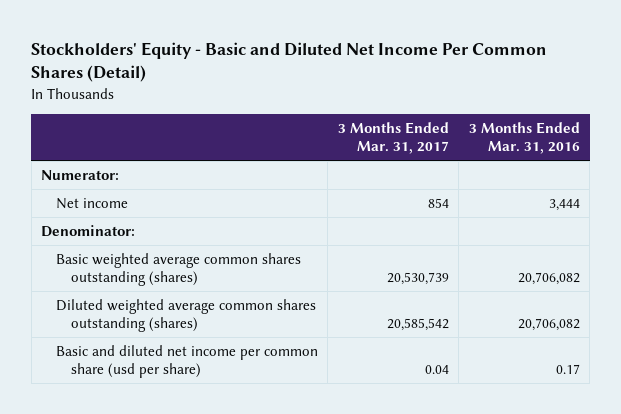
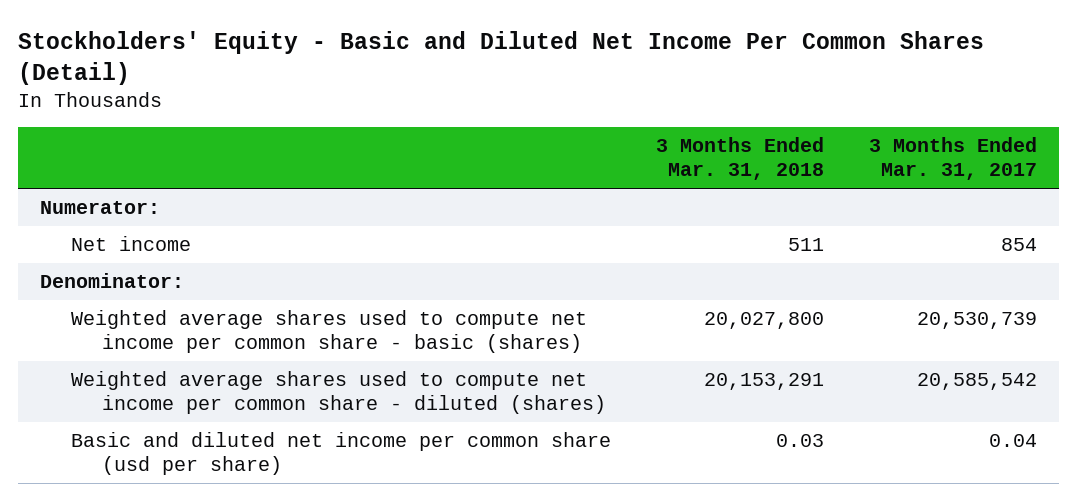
[468,122,580,155] 3 Months Ended Mar. 31, 2016 -> none
none -> [655,137,824,181] 3 Months Ended Mar. 31, 2018
[55,252,301,287] Basic weighted average common shares outstanding (shares) -> [70,310,587,354] Weighted average shares used to compute net income per common share - basic (shares)
[55,298,316,333] Diluted weighted average common shares outstanding (shares) -> [70,371,606,415] Weighted average shares used to compute net income per common share - diluted (shares)

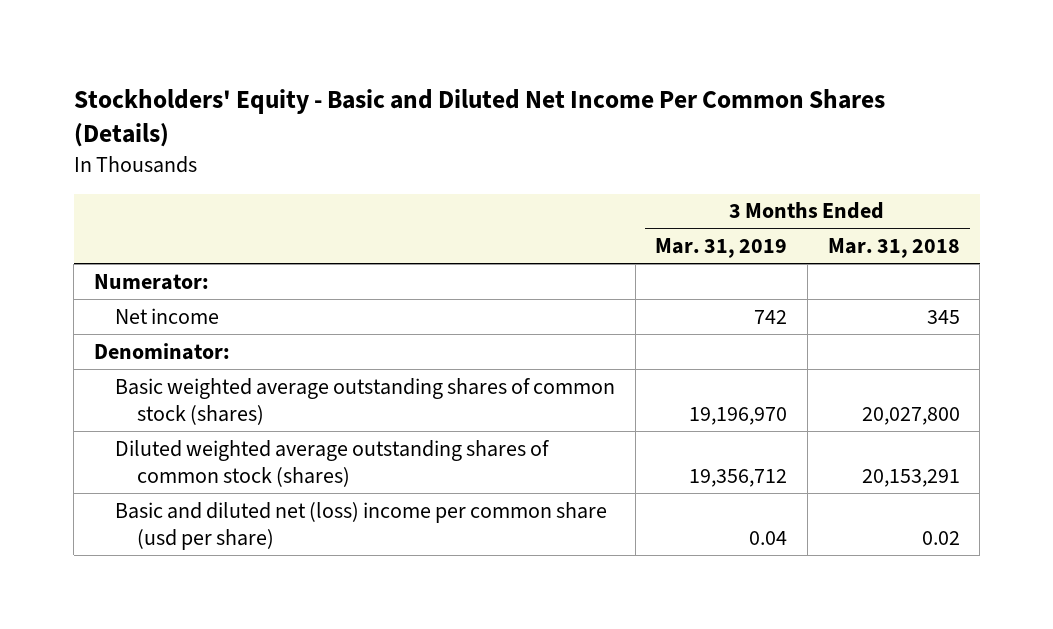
[17,30,984,85] Stockholders' Equity - Basic and Diluted Net Income Per Common Shares (Detail) -> [73,88,885,148] Stockholders' Equity - Basic and Diluted Net Income Per Common Shares (Details)
[868,137,1037,181] 3 Months Ended Mar. 31, 2017 -> none
none -> [655,238,788,259] Mar. 31, 2019
[787,238,824,252] 511 -> [926,309,960,324] 345
[70,310,587,354] Weighted average shares used to compute net income per common share - basic (shares) -> [115,377,616,426] Basic weighted average outstanding shares of common stock (shares)
[70,371,606,415] Weighted average shares used to compute net income per common share - diluted (shares) -> [115,439,551,488] Diluted weighted average outstanding shares of common stock (shares)
[70,432,611,476] Basic and diluted net income per common share (usd per share) -> [115,501,608,551] Basic and diluted net (loss) income per common share (usd per share)
[775,434,824,448] 0.03 -> [921,531,960,546] 0.02

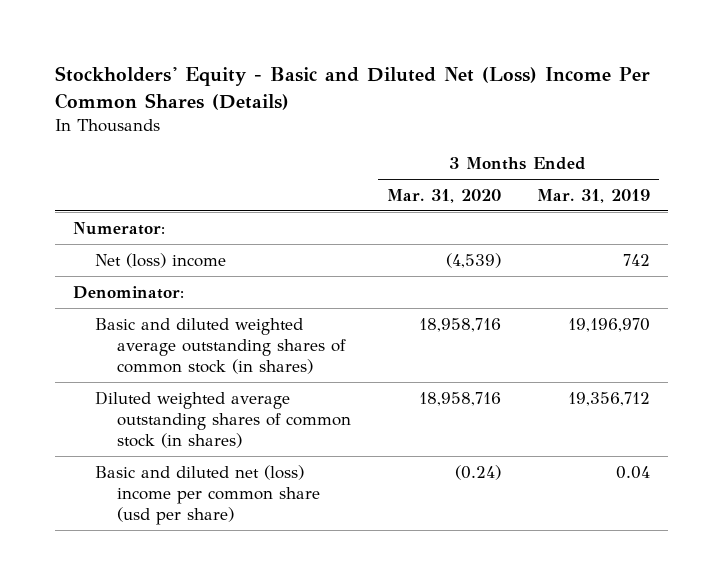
[73,88,885,148] Stockholders' Equity - Basic and Diluted Net Income Per Common Shares (Details) -> [54,66,650,110] Stockholders' Equity - Basic and Diluted Net (Loss) Income Per Common Shares (Details)
[827,238,960,259] Mar. 31, 2018 -> none
none -> [386,189,501,204] Mar. 31, 2020
[115,307,220,324] Net income -> [94,252,226,268] Net (loss) income
[115,377,616,426] Basic weighted average outstanding shares of common stock (shares) -> [94,317,346,375] Basic and diluted weighted average outstanding shares of common stock (in shares)
[115,439,551,488] Diluted weighted average outstanding shares of common stock (shares) -> [94,390,351,449] Diluted weighted average outstanding shares of common stock (in shares)

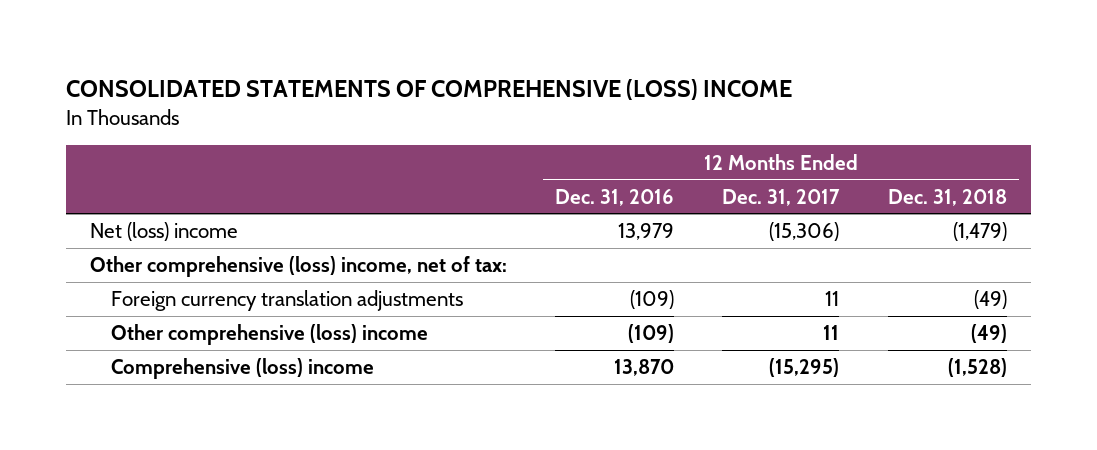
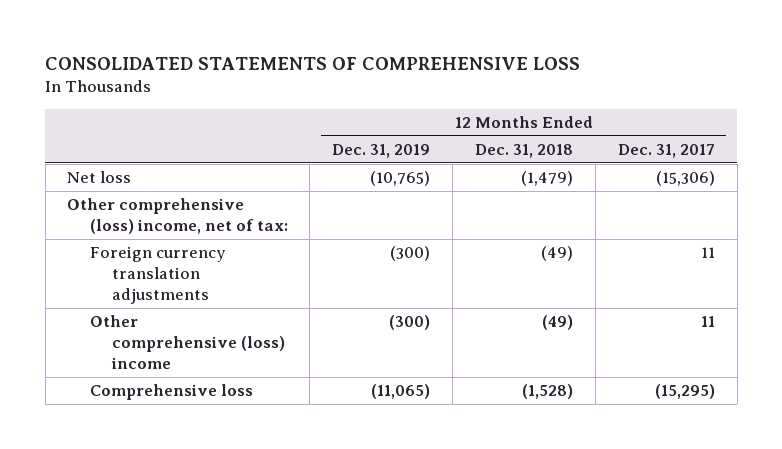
[65,79,792,101] CONSOLIDATED STATEMENTS OF COMPREHENSIVE (LOSS) INCOME -> [45,57,581,71] CONSOLIDATED STATEMENTS OF COMPREHENSIVE LOSS
[555,188,675,206] Dec. 31, 2016 -> none
none -> [332,143,431,158] Dec. 31, 2019
[89,222,238,242] Net (loss) income -> [67,171,132,184] Net loss
[111,358,375,380] Comprehensive (loss) income -> [89,384,253,401] Comprehensive loss

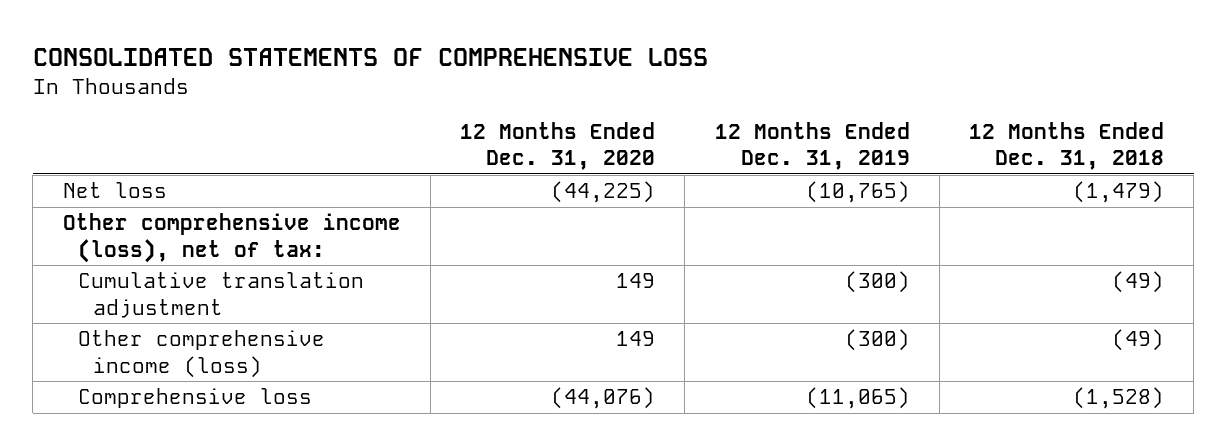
[617,143,715,158] Dec. 31, 2017 -> none
none -> [460,122,656,171] 12 Months Ended Dec. 31, 2020
[67,198,288,234] Other comprehensive (loss) income, net of tax: -> [62,213,401,263] Other comprehensive income (loss), net of tax:
[89,246,226,304] Foreign currency translation adjustments -> [77,272,364,318] Cumulative translation adjustment
[89,315,285,369] Other comprehensive (loss) income -> [77,330,325,378] Other comprehensive income (loss)

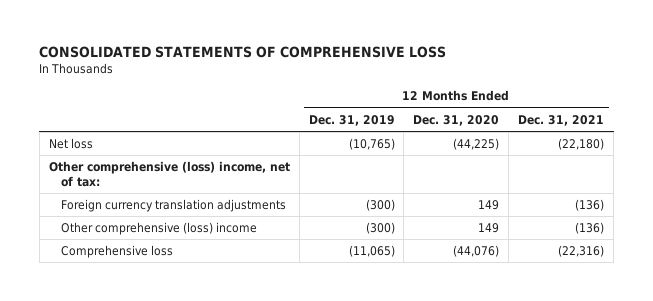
[969,122,1165,171] 12 Months Ended Dec. 31, 2018 -> none
none -> [518,114,605,126] Dec. 31, 2021
[62,213,401,263] Other comprehensive income (loss), net of tax: -> [48,160,290,187] Other comprehensive (loss) income, net of tax:
[77,272,364,318] Cumulative translation adjustment -> [61,198,287,212] Foreign currency translation adjustments
[77,330,325,378] Other comprehensive income (loss) -> [61,221,258,235] Other comprehensive (loss) income

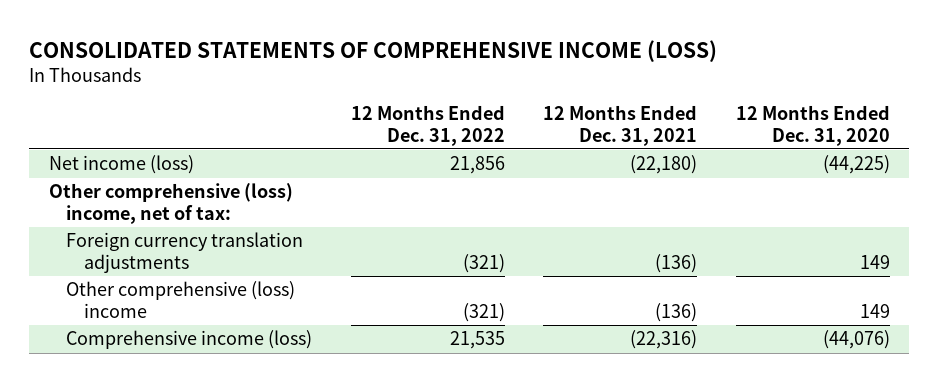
[39,46,447,59] CONSOLIDATED STATEMENTS OF COMPREHENSIVE LOSS -> [29,39,718,62] CONSOLIDATED STATEMENTS OF COMPREHENSIVE INCOME (LOSS)
[308,114,395,126] Dec. 31, 2019 -> none
none -> [350,105,505,146] 12 Months Ended Dec. 31, 2022
[48,137,93,149] Net loss -> [48,155,194,175] Net income (loss)
[61,244,174,258] Comprehensive loss -> [66,330,313,350] Comprehensive income (loss)

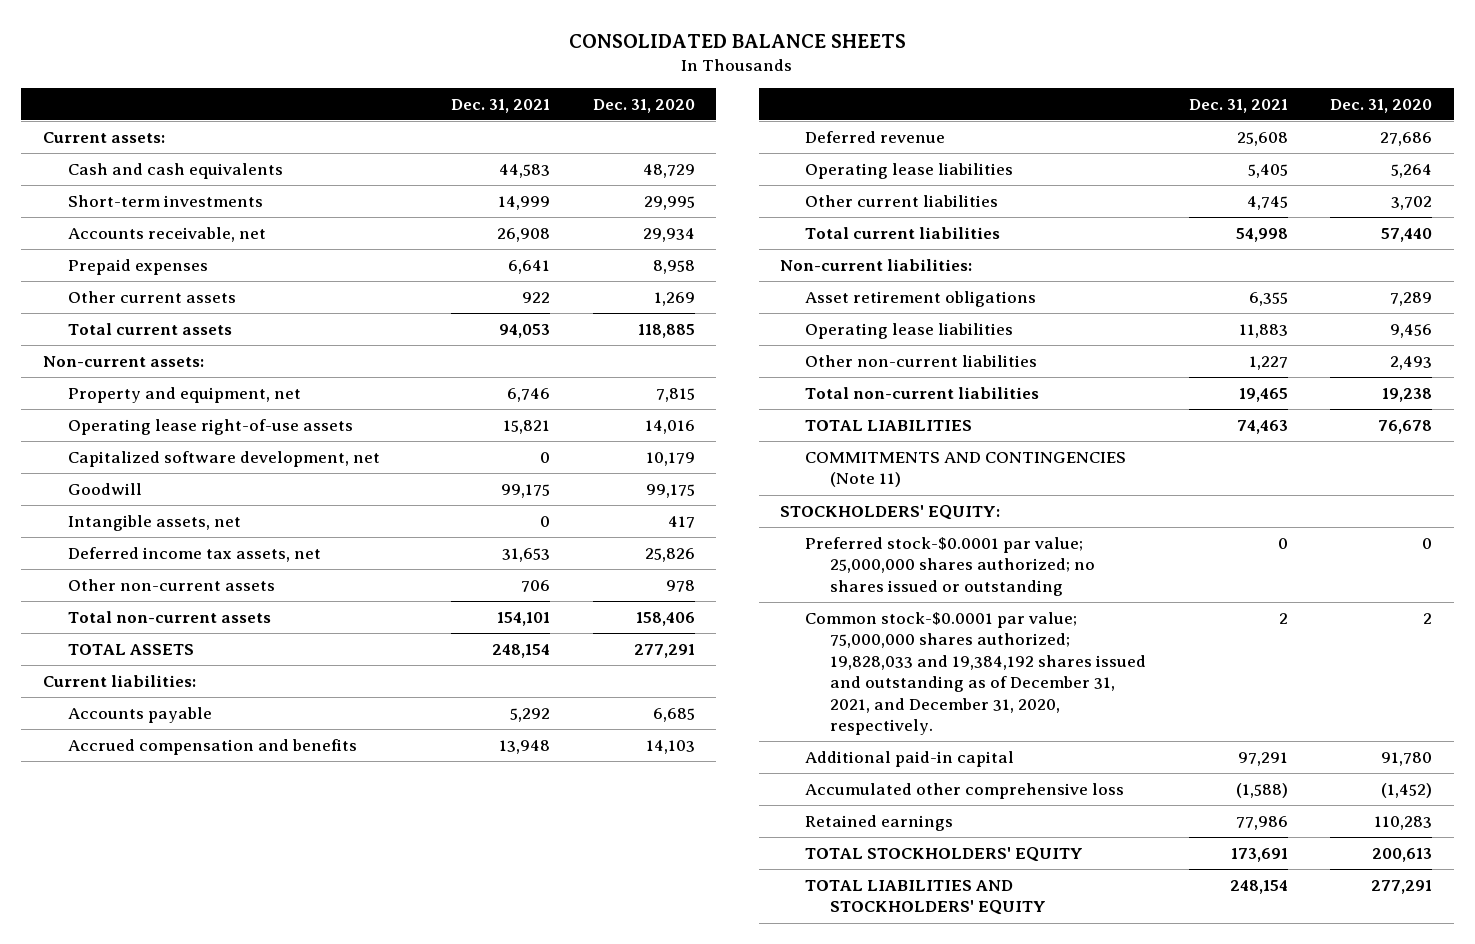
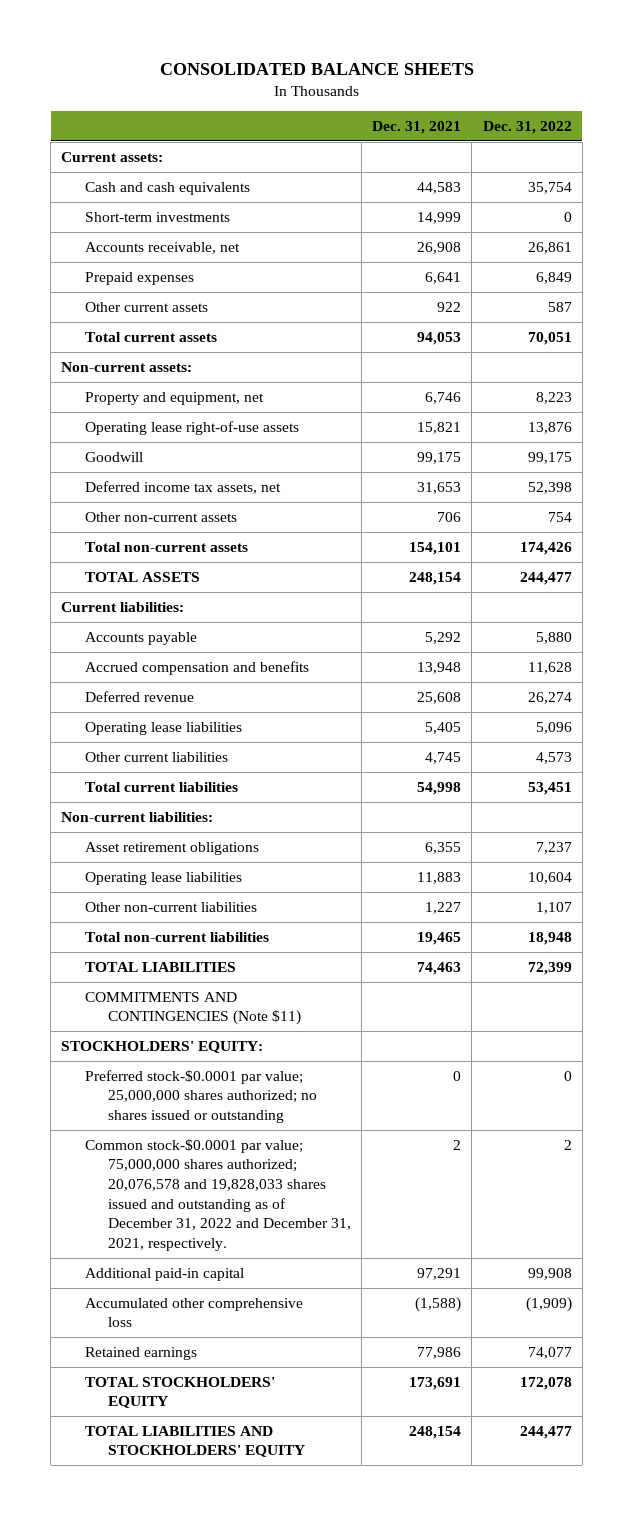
[592,98,695,113] Dec. 31, 2020 -> none
none -> [482,121,572,135] Dec. 31, 2022
[67,451,380,468] Capitalized software development, net -> none
[67,515,241,532] Intangible assets, net -> none
[804,452,1126,488] COMMITMENTS AND CONTINGENCIES (Note 11) -> [84,991,301,1026] COMMITMENTS AND CONTINGENCIES (Note $11)
[804,612,1146,735] Common stock-$0.0001 par value; 75,000,000 shares authorized; 19,828,033 and 19,384,192 shares issued and outstanding as of December 31, 2021, and December 31, 2020, respectively. -> [84,1138,351,1251] Common stock-$0.0001 par value; 75,000,000 shares authorized; 20,076,578 and 19,828,033 shares issued and outstanding as of December 31, 2022 and December 31, 2021, respectively.

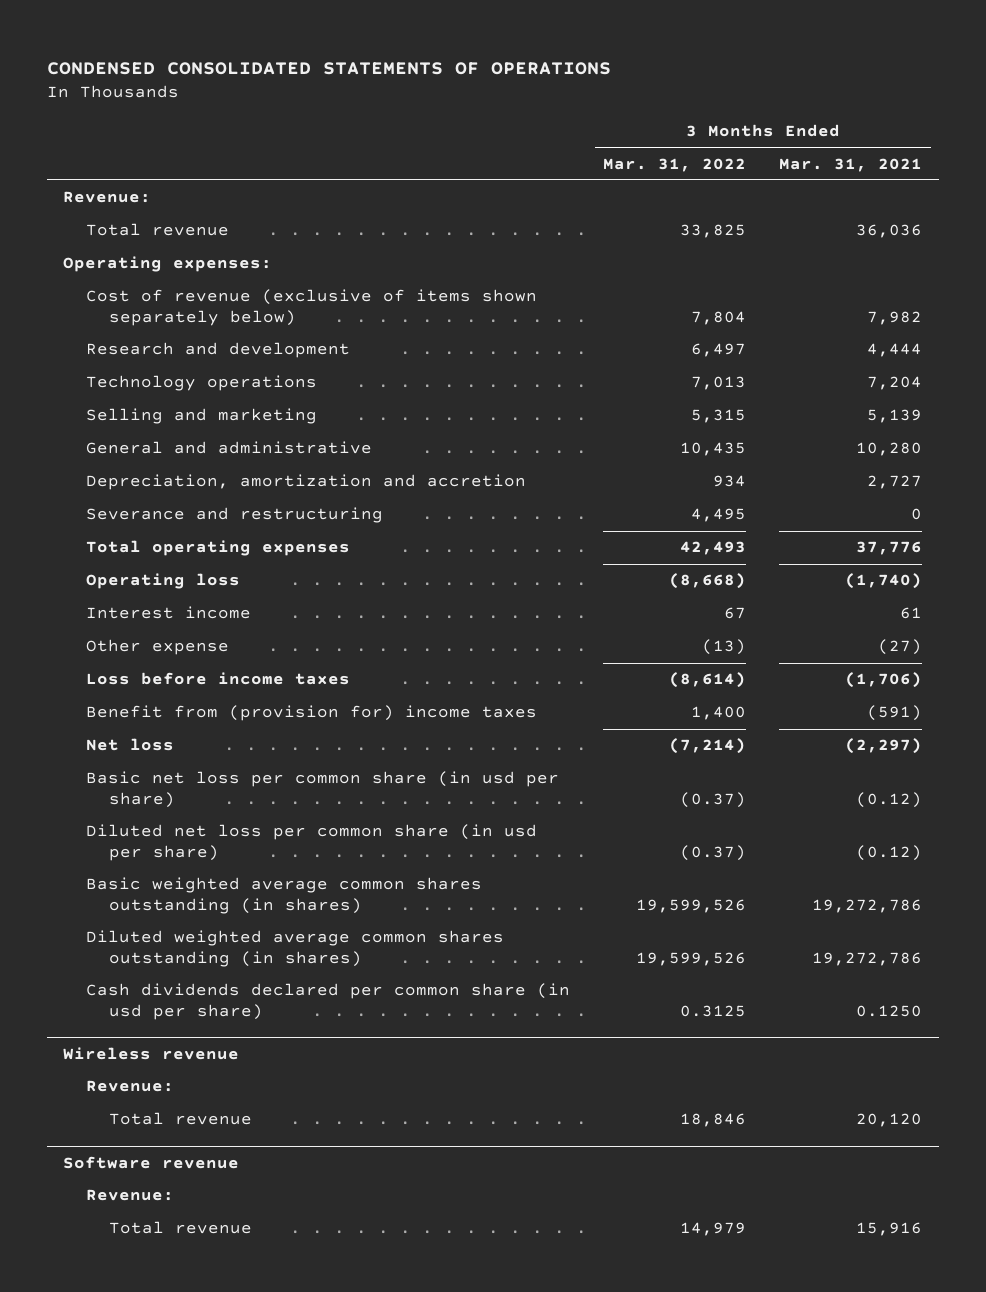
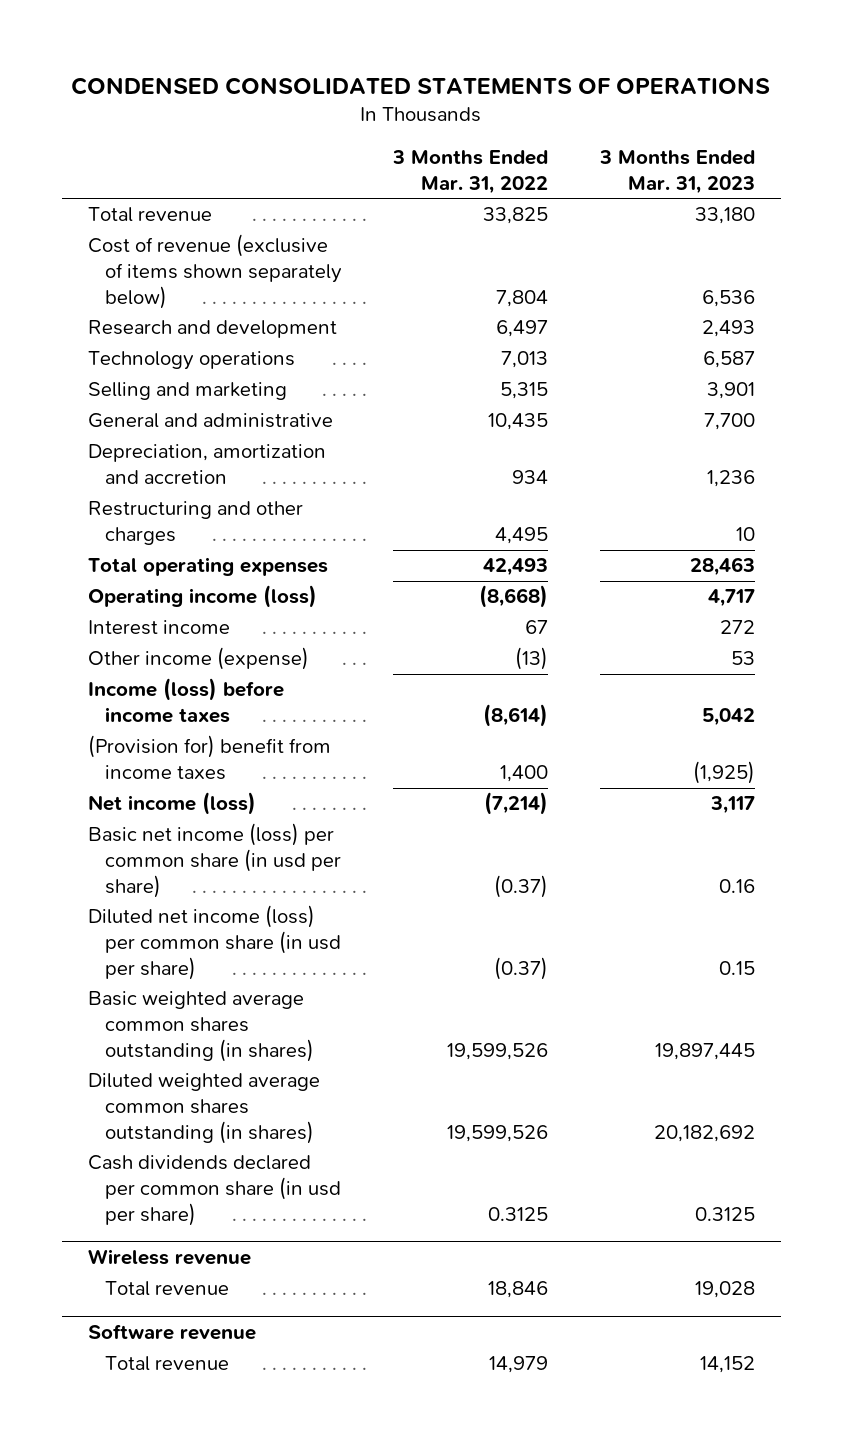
[779,157,923,172] Mar. 31, 2021 -> none
none -> [598,150,755,195] 3 Months Ended Mar. 31, 2023
[63,191,152,204] Revenue: -> none
[63,256,273,273] Operating expenses: -> none
[86,507,384,524] Severance and restructuring -> [87,501,303,546] Restructuring and other charges
[86,573,241,590] Operating loss -> [87,585,317,609] Operating income (loss)
[86,639,230,656] Other expense -> [87,647,309,671] Other income (expense)
[86,672,351,686] Loss before income taxes -> [87,678,284,724] Income (loss) before income taxes
[86,705,538,722] Benefit from (provision for) income taxes -> [87,735,331,781] (Provision for) benefit from income taxes
[86,738,175,752] Net loss -> [87,792,256,816] Net income (loss)
[86,771,560,809] Basic net loss per common share (in usd per share) -> [87,823,341,898] Basic net income (loss) per common share (in usd per share)
[86,824,538,862] Diluted net loss per common share (in usd per share) -> [87,905,341,980] Diluted net income (loss) per common share (in usd per share)
[86,1080,175,1093] Revenue: -> none
[86,1189,175,1202] Revenue: -> none

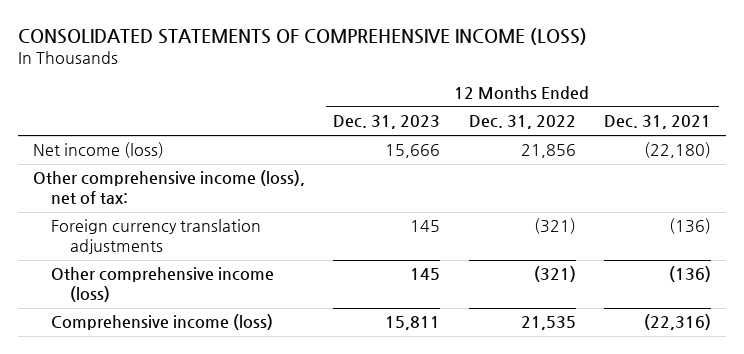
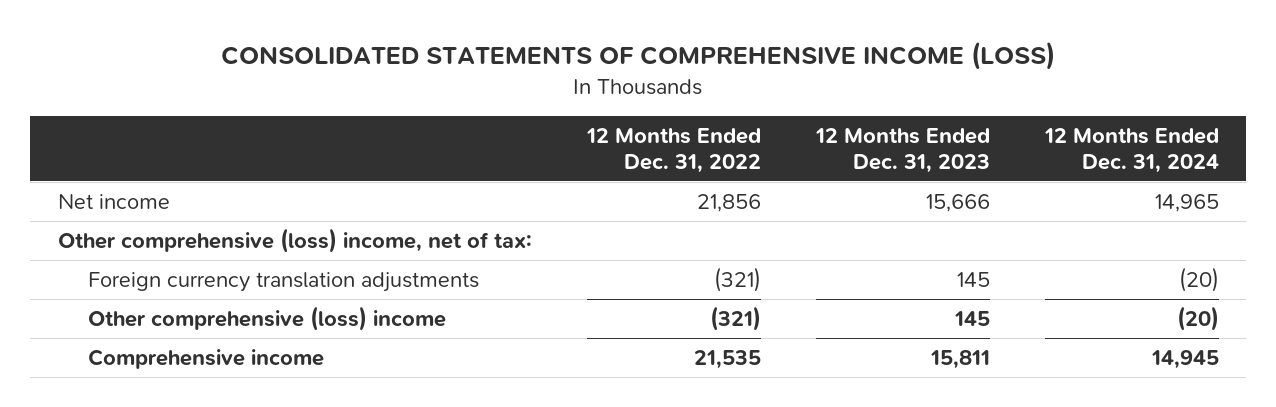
[604,115,712,130] Dec. 31, 2021 -> none
none -> [1043,128,1219,173] 12 Months Ended Dec. 31, 2024
[32,142,164,159] Net income (loss) -> [57,194,170,210] Net income
[32,170,305,204] Other comprehensive income (loss), net of tax: -> [57,228,532,254] Other comprehensive (loss) income, net of tax:
[51,267,275,302] Other comprehensive income (loss) -> [88,306,447,332] Other comprehensive (loss) income
[51,314,274,331] Comprehensive income (loss) -> [88,349,325,370] Comprehensive income

